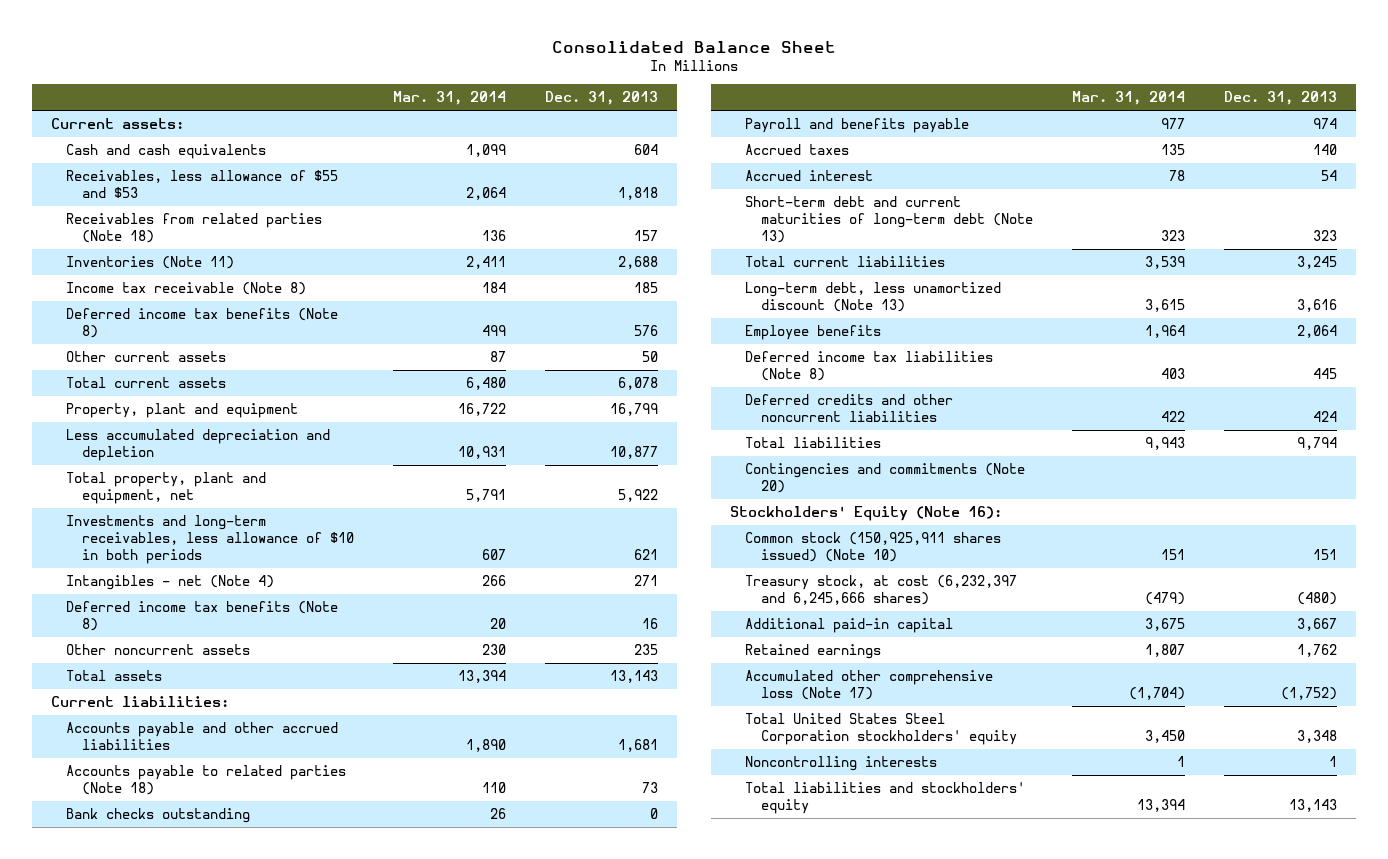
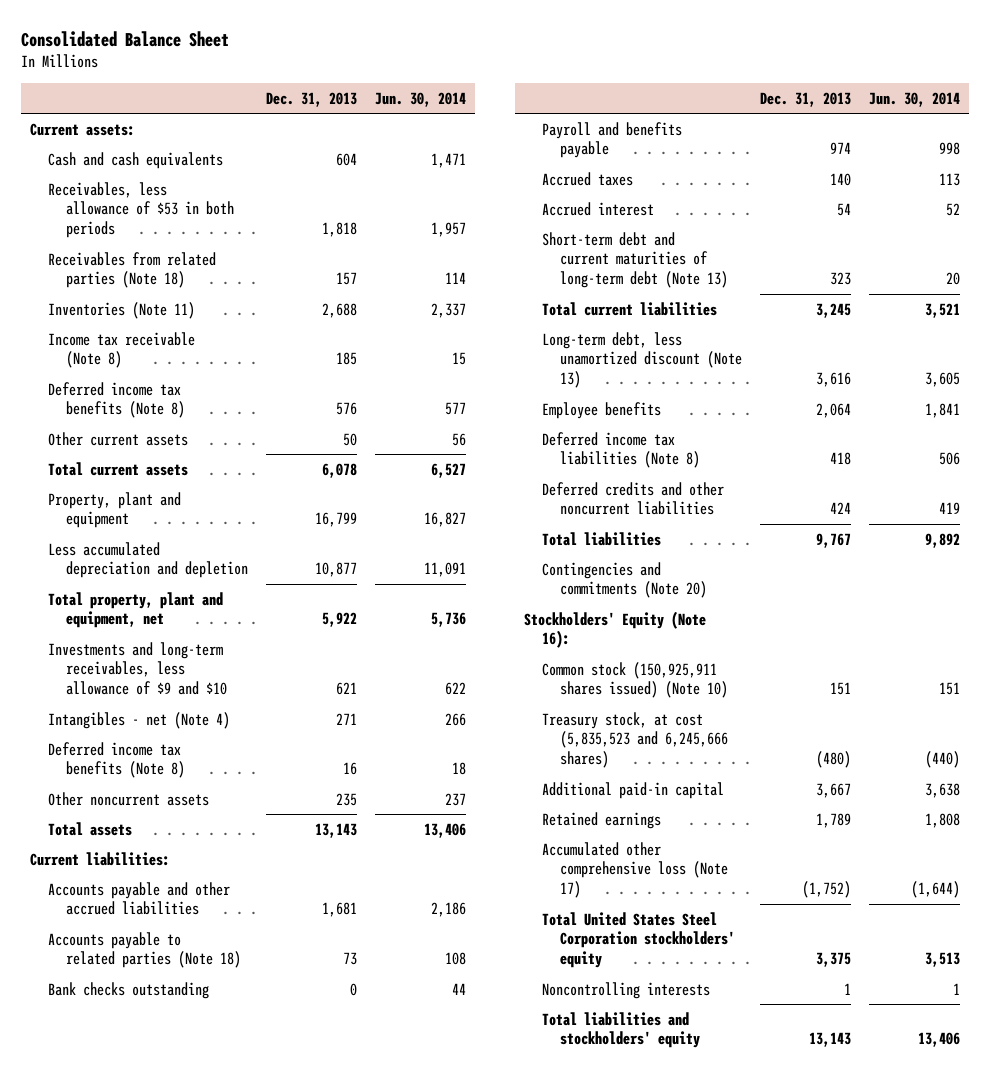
[392,91,506,106] Mar. 31, 2014 -> none
none -> [374,91,466,107] Jun. 30, 2014
[66,170,339,199] Receivables, less allowance of $55 and $53 -> [47,181,234,239] Receivables, less allowance of $53 in both periods
[66,515,354,565] Investments and long-term receivables, less allowance of $10 in both periods -> [47,641,227,696] Investments and long-term receivables, less allowance of $9 and $10
[1312,368,1337,380] 445 -> [829,452,851,466] 418
[1296,437,1337,451] 9,794 -> [815,532,851,548] 9,767
[745,575,1018,606] Treasury stock, at cost (6,232,397 and 6,245,666 shares) -> [541,711,728,769] Treasury stock, at cost (5,835,523 and 6,245,666 shares)
[1296,644,1337,658] 1,762 -> [815,812,851,828] 1,789
[1296,730,1337,744] 3,348 -> [815,952,851,968] 3,375

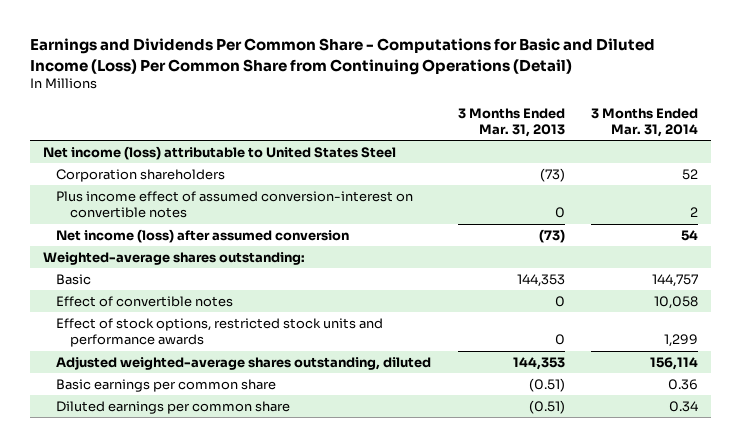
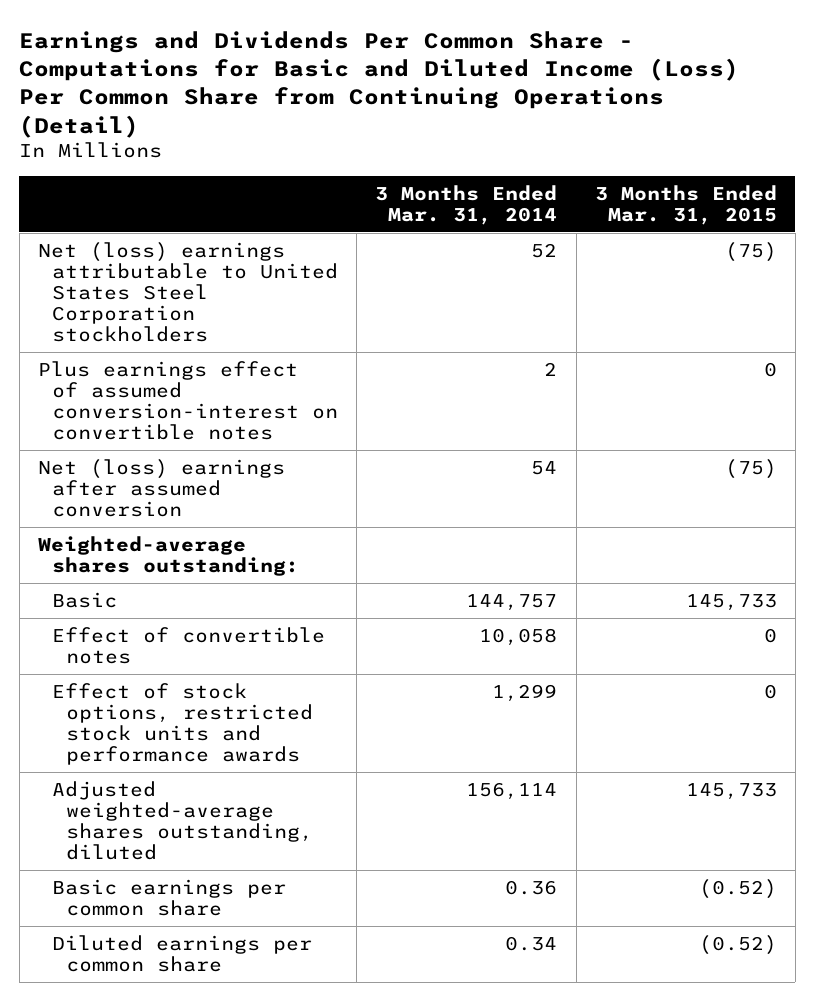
[457,107,565,137] 3 Months Ended Mar. 31, 2013 -> none
none -> [594,184,777,225] 3 Months Ended Mar. 31, 2015
[42,145,396,160] Net income (loss) attributable to United States Steel -> none
[56,168,226,182] Corporation shareholders -> [37,241,339,343] Net (loss) earnings attributable to United States Steel Corporation stockholders
[56,190,414,219] Plus income effect of assumed conversion-interest on convertible notes -> [37,360,339,441] Plus earnings effect of assumed conversion-interest on convertible notes
[56,228,350,243] Net income (loss) after assumed conversion -> [37,458,285,518] Net (loss) earnings after assumed conversion

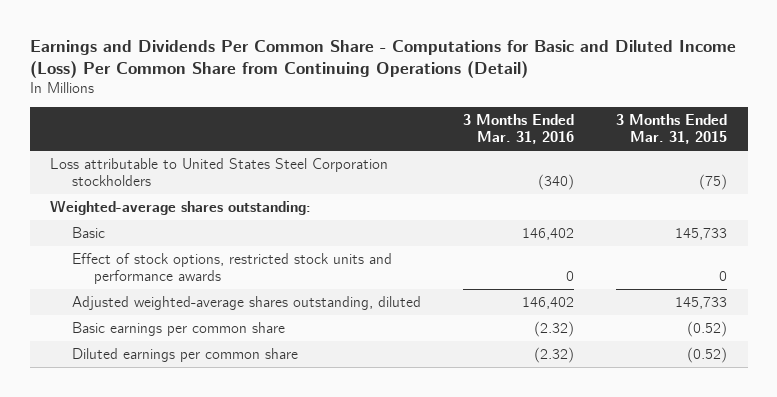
[375,184,558,225] 3 Months Ended Mar. 31, 2014 -> none
none -> [462,114,574,145] 3 Months Ended Mar. 31, 2016
[37,360,339,441] Plus earnings effect of assumed conversion-interest on convertible notes -> none
[37,458,285,518] Net (loss) earnings after assumed conversion -> none
[37,241,339,343] Net (loss) earnings attributable to United States Steel Corporation stockholders -> [50,157,389,186] Loss attributable to United States Steel Corporation stockholders
[52,626,326,665] Effect of convertible notes -> none

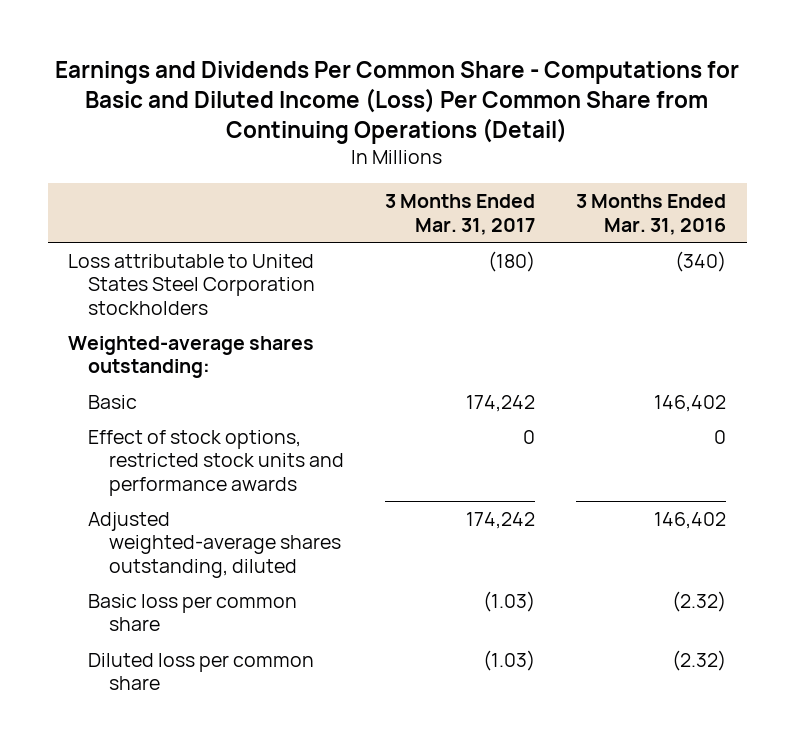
[615,114,727,145] 3 Months Ended Mar. 31, 2015 -> none
none -> [384,193,535,235] 3 Months Ended Mar. 31, 2017
[72,321,286,336] Basic earnings per common share -> [88,593,298,632] Basic loss per common share
[72,347,299,362] Diluted earnings per common share -> [88,652,315,691] Diluted loss per common share

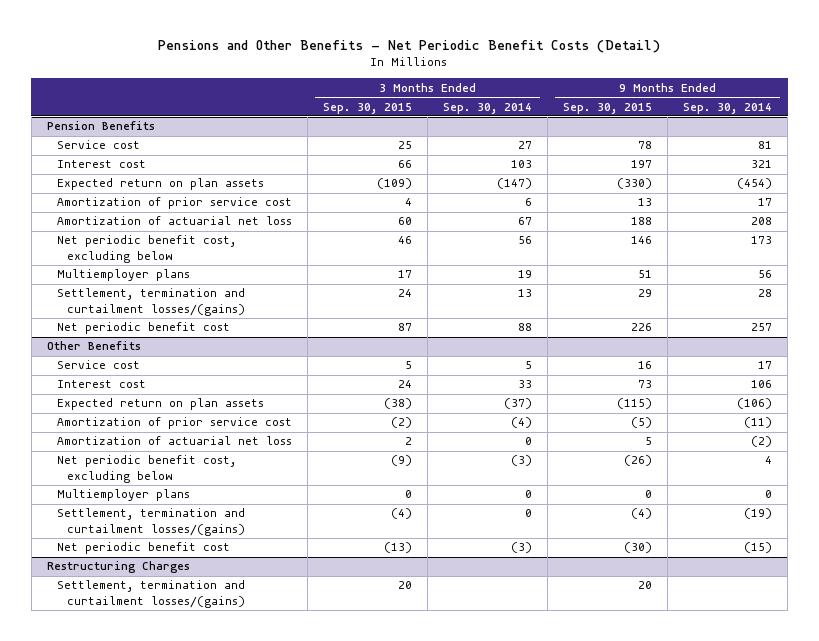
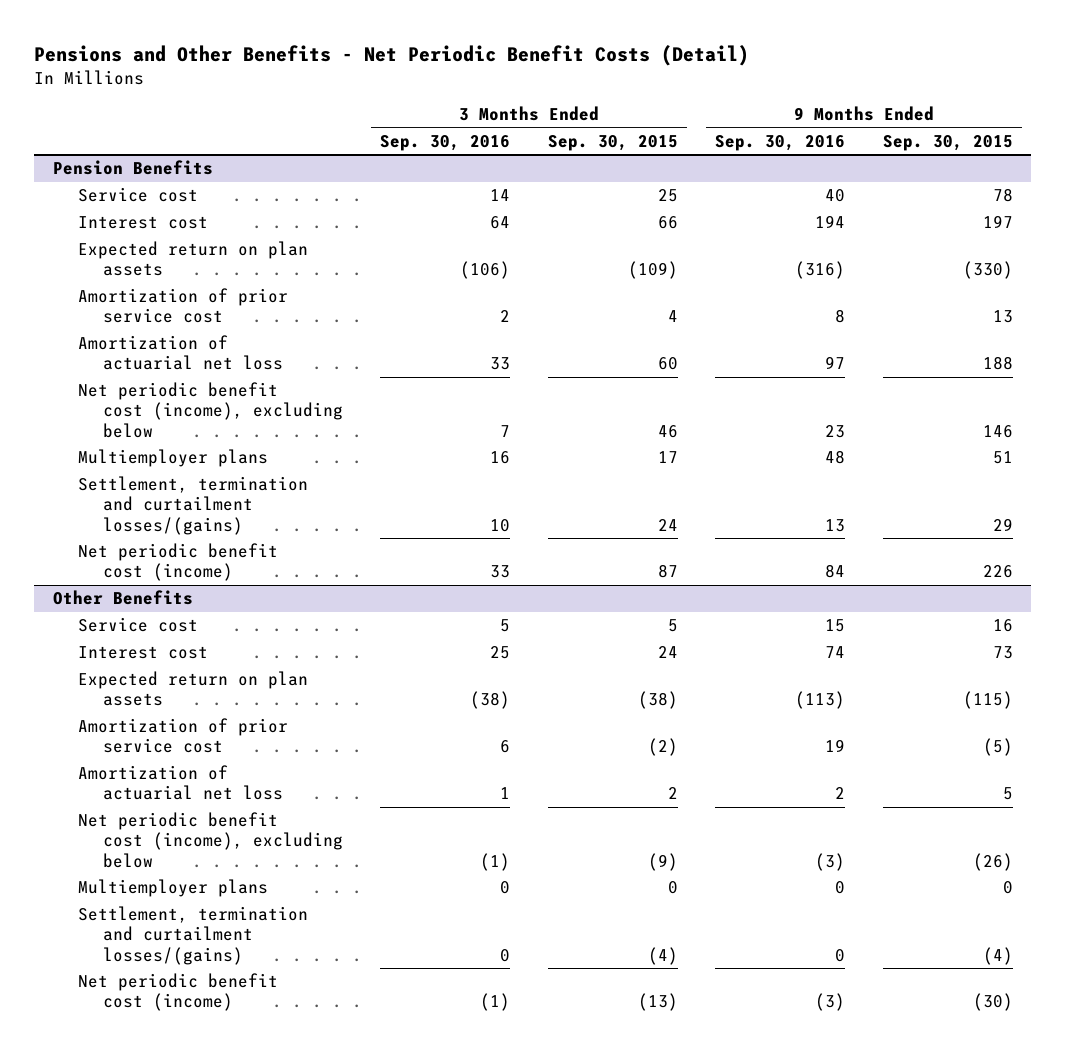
[443,102,533,114] Sep. 30, 2014 -> none
[683,102,773,114] Sep. 30, 2014 -> none
none -> [380,135,511,152] Sep. 30, 2016
none -> [715,135,846,152] Sep. 30, 2016
[56,235,236,263] Net periodic benefit cost, excluding below -> [78,382,343,438] Net periodic benefit cost (income), excluding below
[56,322,230,335] Net periodic benefit cost -> [78,543,279,582] Net periodic benefit cost (income)
[56,455,236,483] Net periodic benefit cost, excluding below -> [78,812,343,868] Net periodic benefit cost (income), excluding below
[46,561,190,574] Restructuring Charges -> none
[56,580,246,608] Settlement, termination and curtailment losses/(gains) -> none
[56,542,230,555] Net periodic benefit cost -> [78,973,279,1012] Net periodic benefit cost (income)

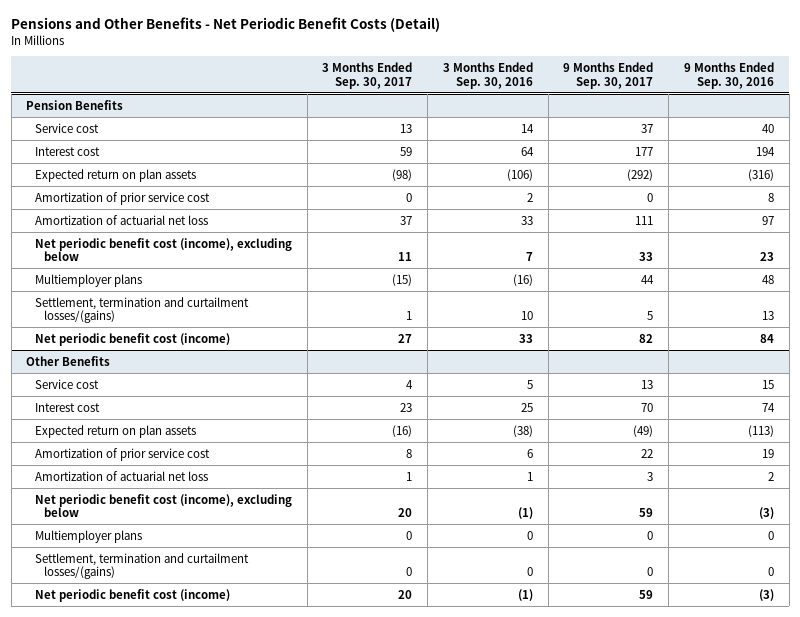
[547,135,678,152] Sep. 30, 2015 -> none
[882,135,1013,152] Sep. 30, 2015 -> none
none -> [322,61,413,89] 3 Months Ended Sep. 30, 2017
none -> [563,61,654,89] 9 Months Ended Sep. 30, 2017
[490,451,511,465] 16 -> [512,273,533,286] (16)

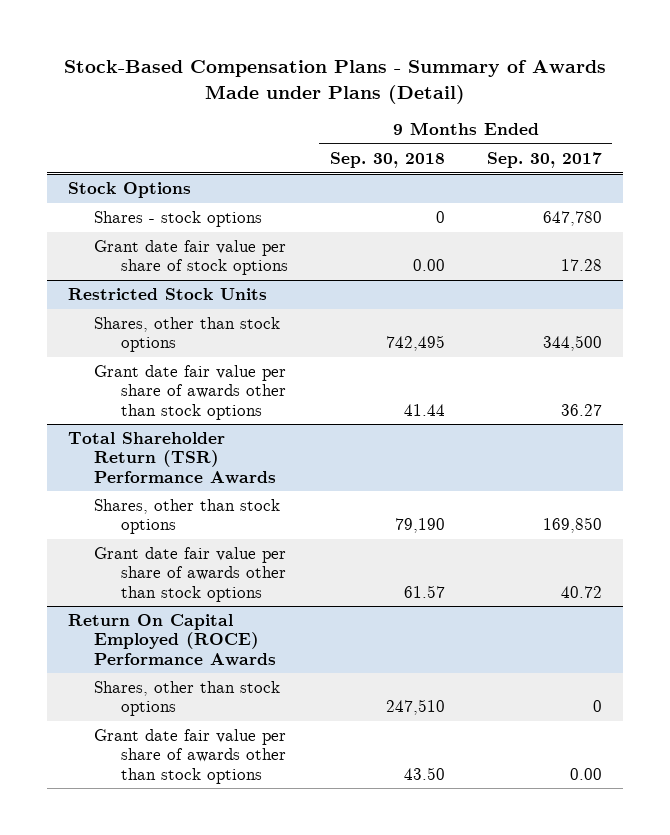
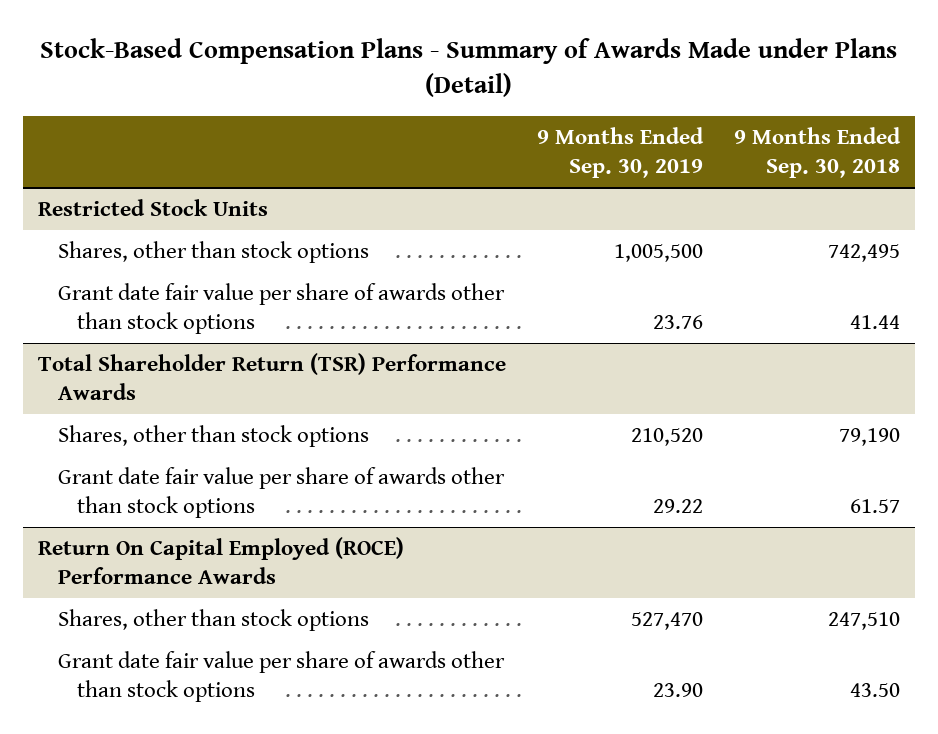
[486,151,602,168] Sep. 30, 2017 -> none
none -> [536,127,704,179] 9 Months Ended Sep. 30, 2019
[68,182,192,199] Stock Options -> none
[94,211,263,228] Shares - stock options -> none
[94,240,288,276] Grant date fair value per share of stock options -> none

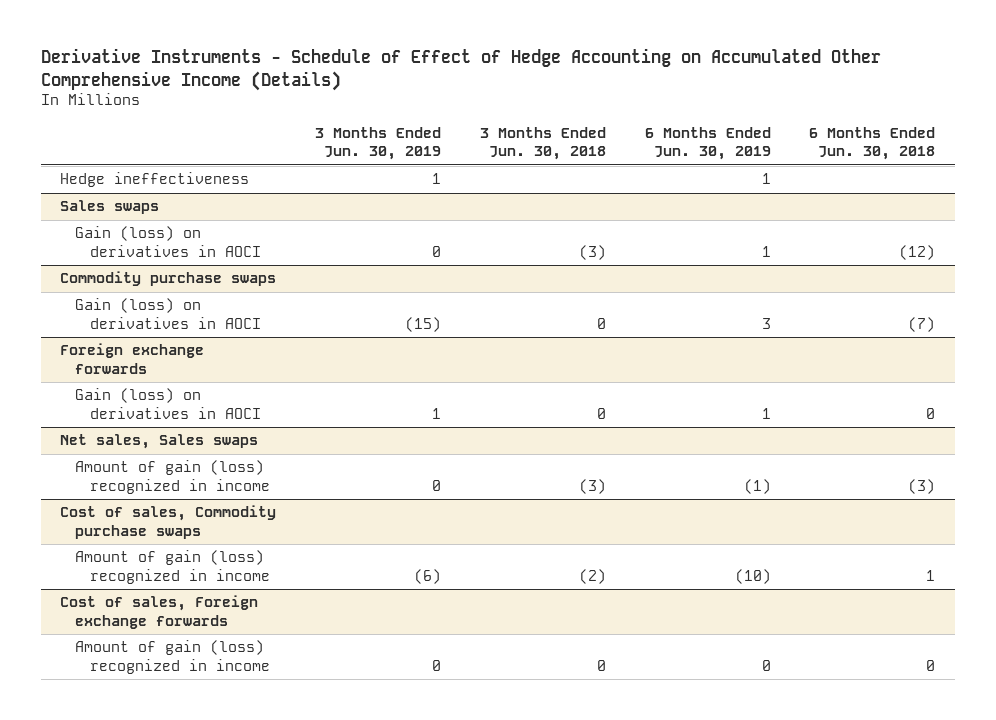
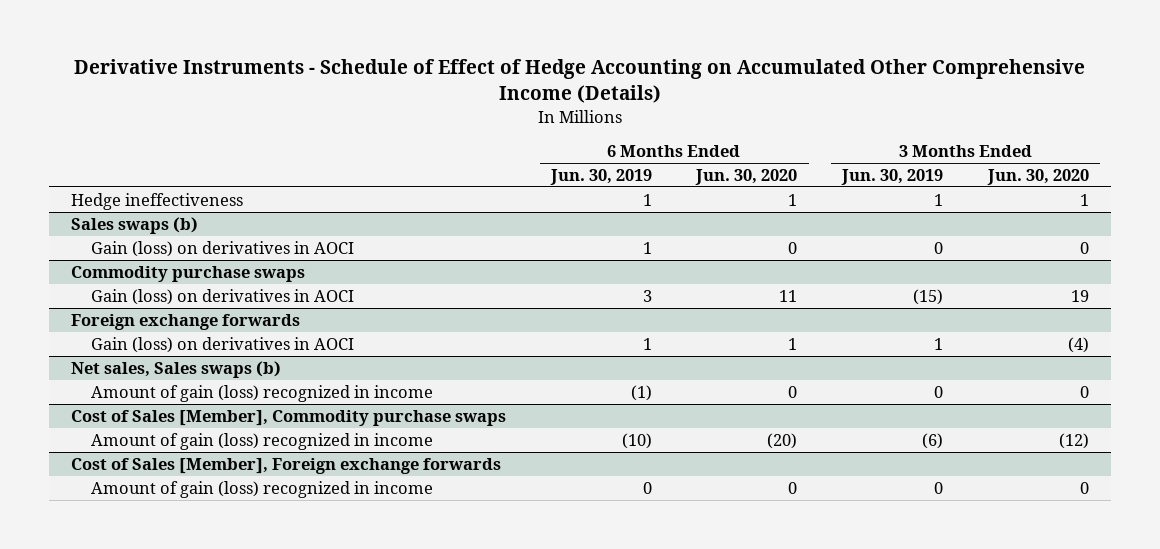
[479,126,606,161] 3 Months Ended Jun. 30, 2018 -> none
[809,126,936,161] 6 Months Ended Jun. 30, 2018 -> none
none -> [695,168,798,185] Jun. 30, 2020
none -> [986,168,1089,185] Jun. 30, 2020
[60,200,160,215] Sales swaps -> [70,216,198,234] Sales swaps (b)
[60,434,259,450] Net sales, Sales swaps -> [70,360,281,378] Net sales, Sales swaps (b)
[60,505,277,539] Cost of sales, Commodity purchase swaps -> [70,409,506,426] Cost of Sales [Member], Commodity purchase swaps
[60,595,259,629] Cost of sales, Foreign exchange forwards -> [70,457,501,474] Cost of Sales [Member], Foreign exchange forwards

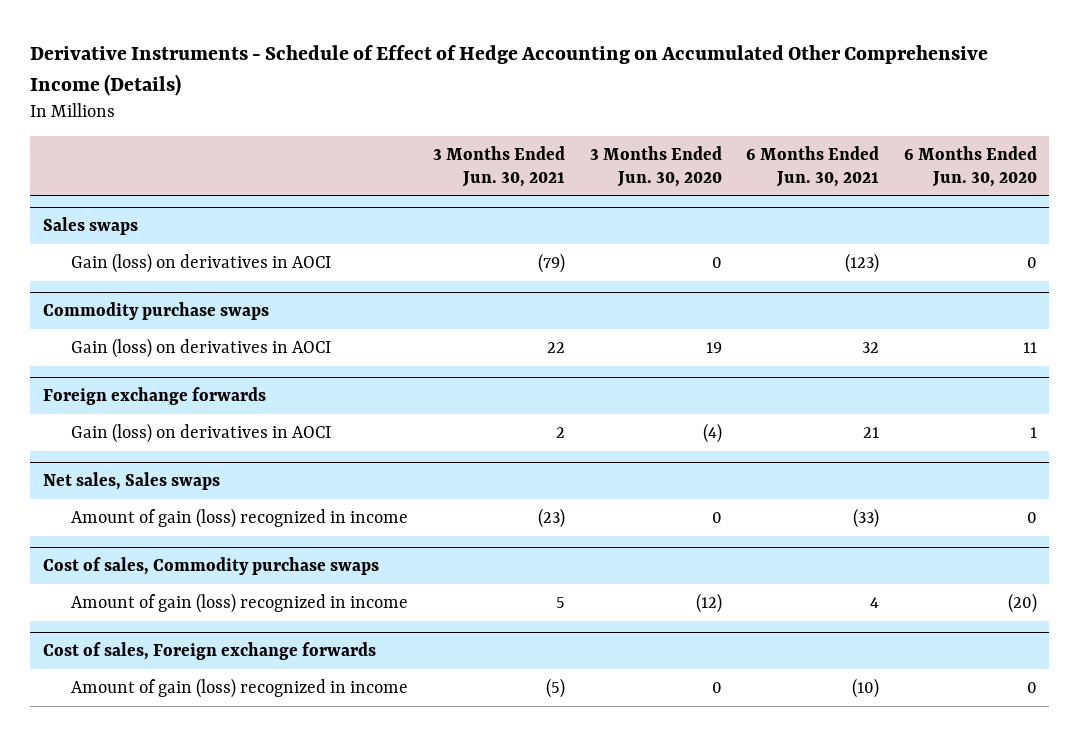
[549,168,652,185] Jun. 30, 2019 -> none
[841,168,944,185] Jun. 30, 2019 -> none
none -> [433,146,566,187] 3 Months Ended Jun. 30, 2021
none -> [746,146,880,187] 6 Months Ended Jun. 30, 2021
[70,192,243,210] Hedge ineffectiveness -> none
[70,216,198,234] Sales swaps (b) -> [42,217,138,236] Sales swaps
[70,360,281,378] Net sales, Sales swaps (b) -> [42,472,220,491] Net sales, Sales swaps
[70,409,506,426] Cost of Sales [Member], Commodity purchase swaps -> [42,557,379,576] Cost of sales, Commodity purchase swaps
[70,457,501,474] Cost of Sales [Member], Foreign exchange forwards -> [42,642,376,661] Cost of sales, Foreign exchange forwards

